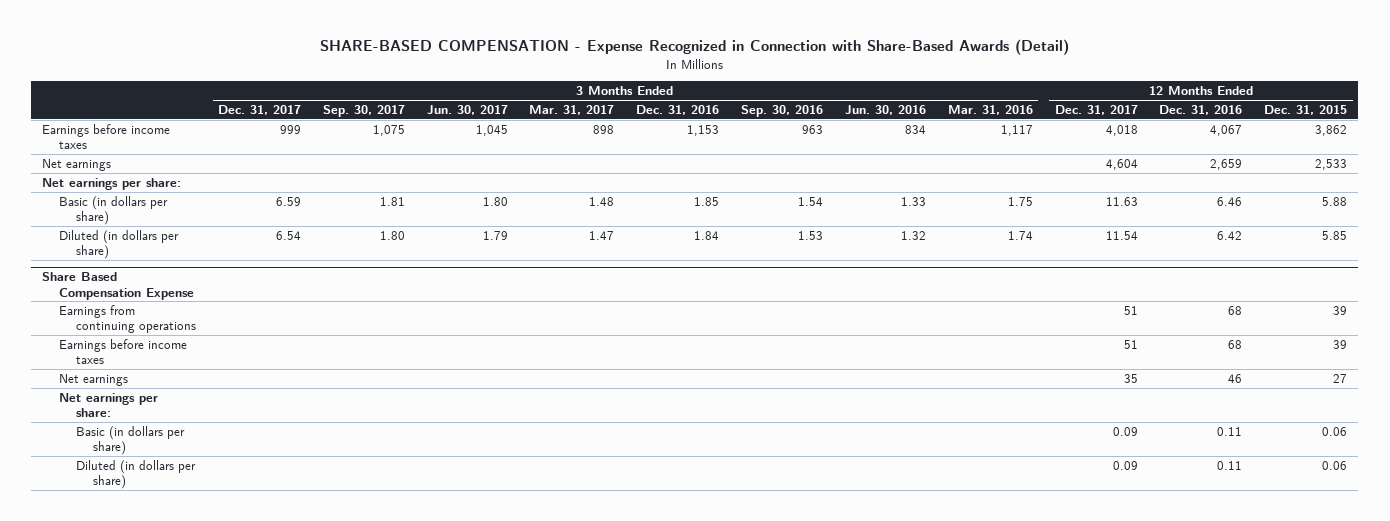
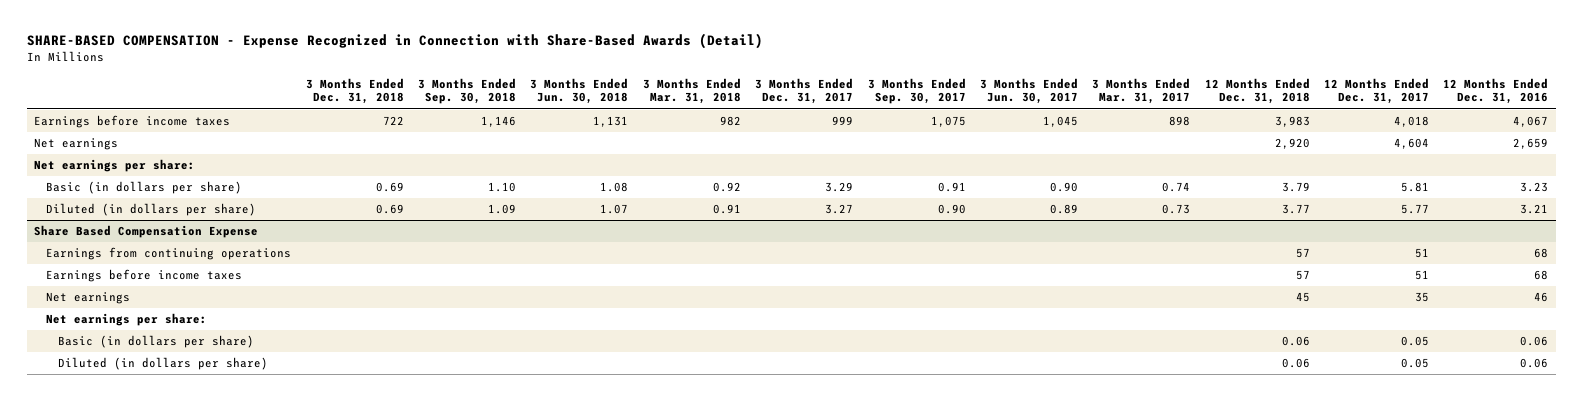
[636,104,720,115] Dec. 31, 2016 -> none
[741,104,824,117] Sep. 30, 2016 -> none
[844,104,926,115] Jun. 30, 2016 -> none
[947,104,1033,115] Mar. 31, 2016 -> none
[1264,104,1348,115] Dec. 31, 2015 -> none
none -> [305,77,404,105] 3 Months Ended Dec. 31, 2018
none -> [418,77,517,105] 3 Months Ended Sep. 30, 2018
none -> [530,77,629,105] 3 Months Ended Jun. 30, 2018
none -> [642,77,741,105] 3 Months Ended Mar. 31, 2018
none -> [1204,77,1310,105] 12 Months Ended Dec. 31, 2018
[275,196,301,206] 6.59 -> [825,182,854,193] 3.29
[379,196,405,206] 1.81 -> [937,182,966,193] 0.91
[482,196,508,206] 1.80 -> [1049,182,1078,193] 0.90
[589,196,615,206] 1.48 -> [1162,182,1191,193] 0.74
[1105,196,1138,206] 11.63 -> [1401,182,1430,193] 5.81
[1217,196,1243,206] 6.46 -> [1520,182,1549,193] 3.23
[275,230,301,240] 6.54 -> [825,204,854,215] 3.27
[379,230,405,240] 1.80 -> [937,204,966,215] 0.90
[482,230,508,240] 1.79 -> [1049,204,1078,215] 0.89
[589,230,615,240] 1.47 -> [1162,204,1191,215] 0.73
[1105,230,1138,240] 11.54 -> [1401,204,1430,215] 5.77
[1217,230,1243,240] 6.42 -> [1520,204,1549,215] 3.21
[1112,426,1138,436] 0.09 -> [1401,336,1430,347] 0.05
[1217,426,1243,436] 0.11 -> [1520,336,1549,347] 0.06
[1112,460,1138,470] 0.09 -> [1401,358,1430,369] 0.05
[1217,460,1243,470] 0.11 -> [1520,358,1549,369] 0.06

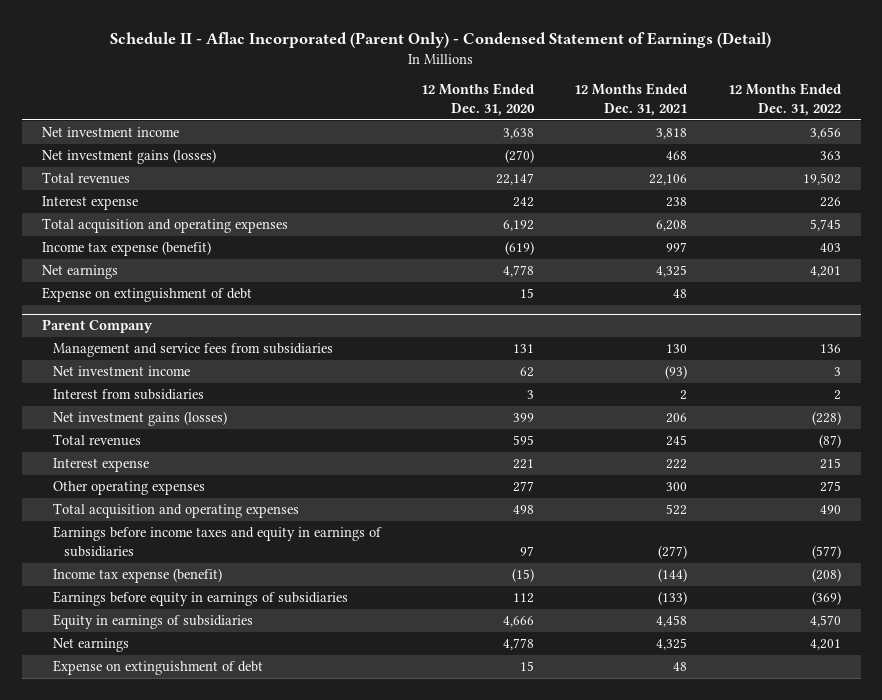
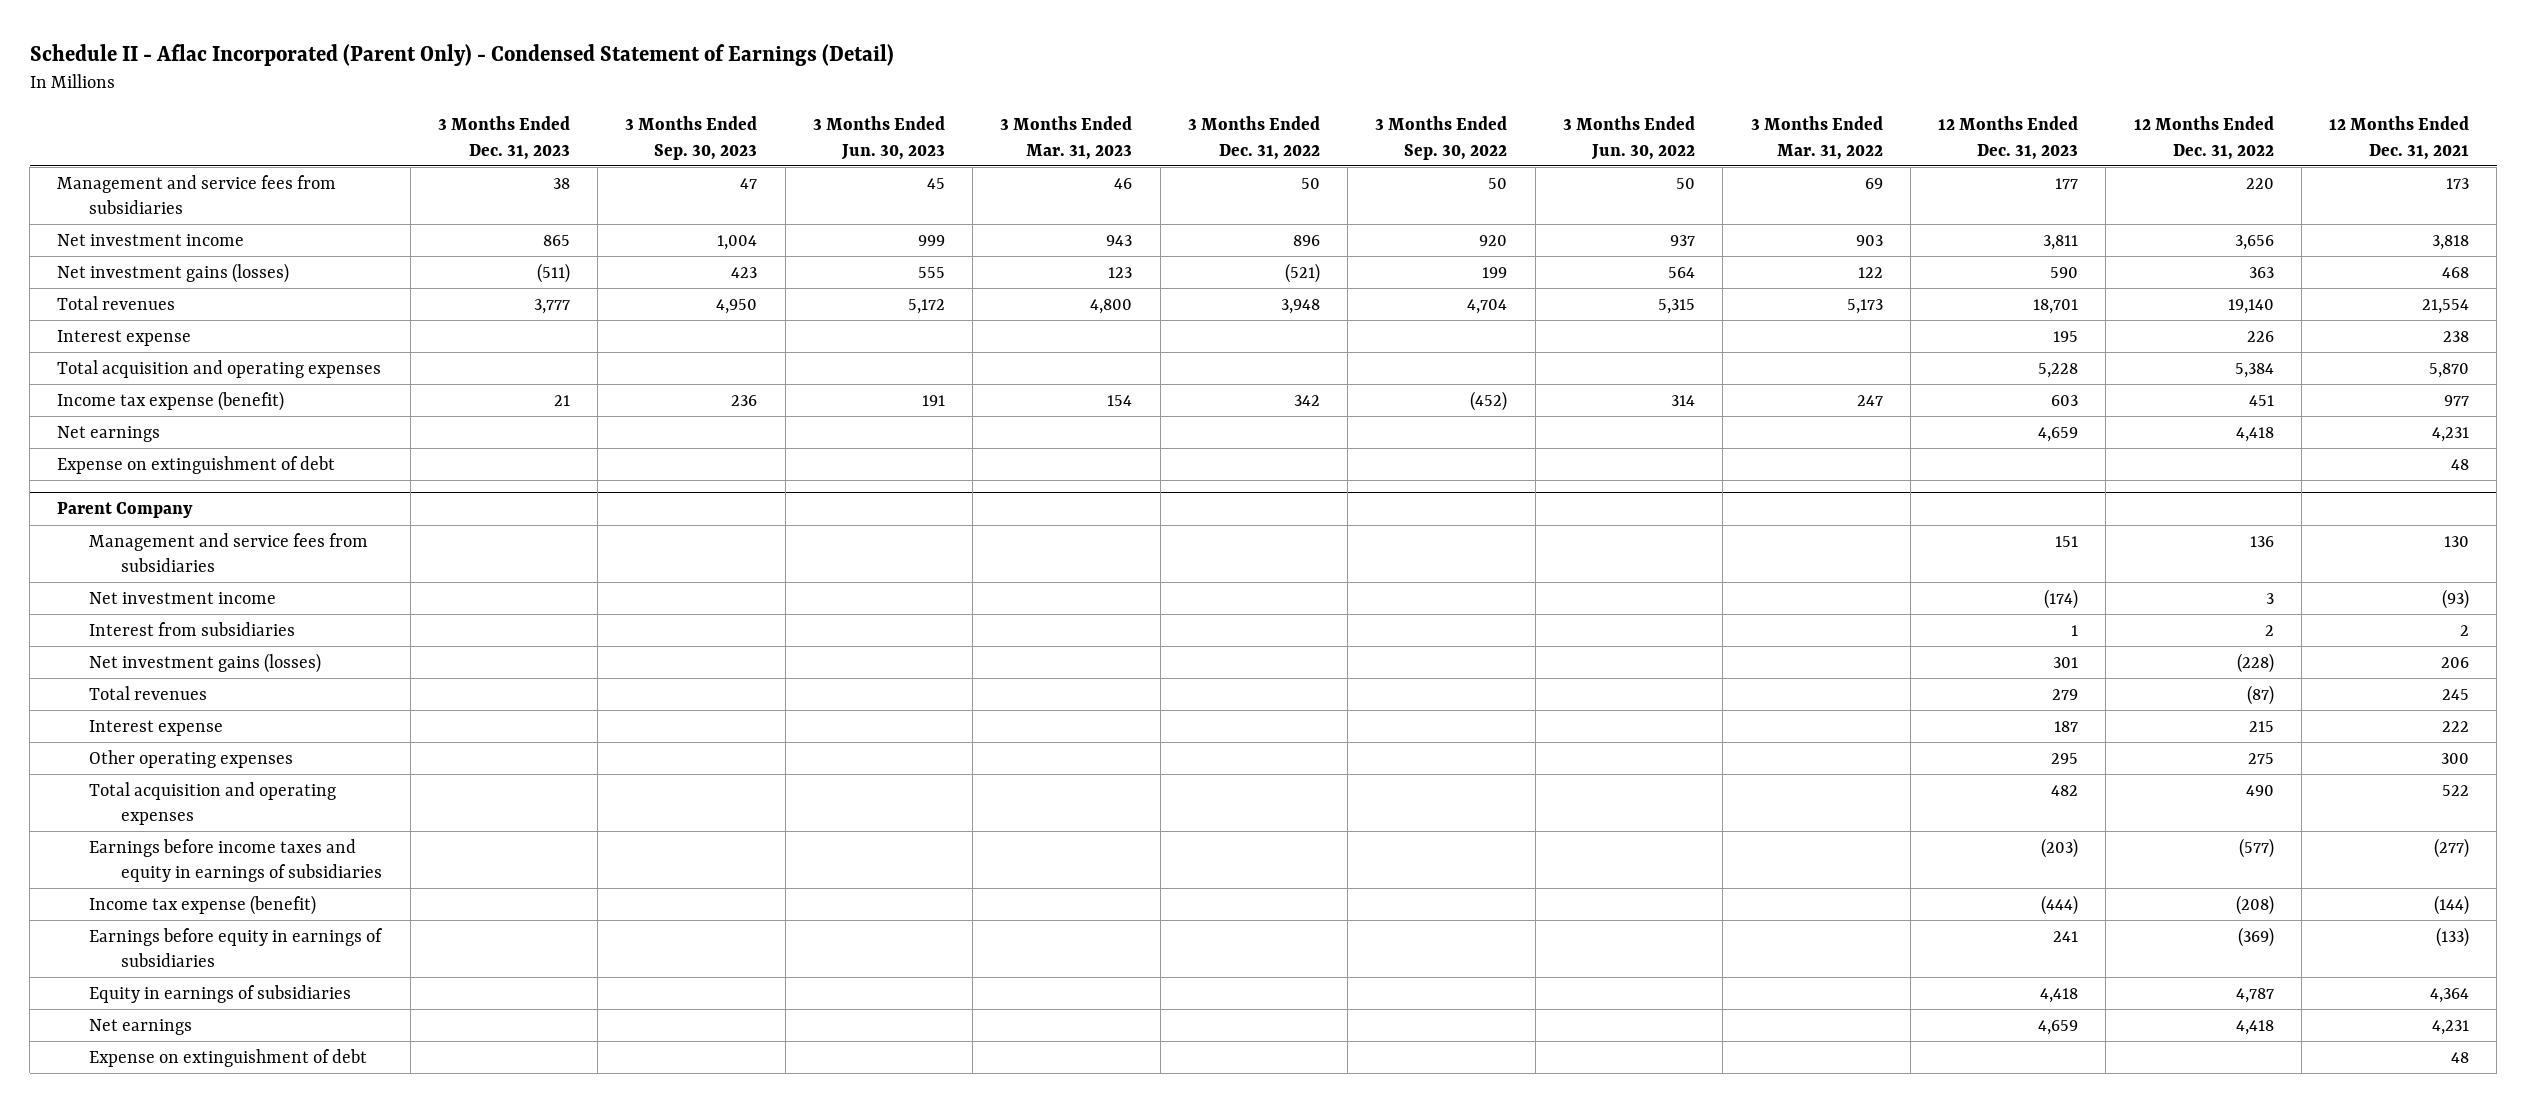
[421,83,536,116] 12 Months Ended Dec. 31, 2020 -> none
none -> [437,116,570,160] 3 Months Ended Dec. 31, 2023
none -> [625,116,758,160] 3 Months Ended Sep. 30, 2023
none -> [812,116,945,160] 3 Months Ended Jun. 30, 2023
none -> [1000,116,1133,160] 3 Months Ended Mar. 31, 2023
none -> [1187,116,1320,160] 3 Months Ended Dec. 31, 2022
none -> [1375,116,1508,160] 3 Months Ended Sep. 30, 2022
none -> [1563,116,1696,160] 3 Months Ended Jun. 30, 2022
none -> [1750,116,1883,160] 3 Months Ended Mar. 31, 2022
none -> [1938,116,2079,160] 12 Months Ended Dec. 31, 2023
none -> [57,174,337,214] Management and service fees from subsidiaries
[649,174,688,186] 22,106 -> [2422,298,2470,314] 21,554
[802,173,841,186] 19,502 -> [2227,298,2274,314] 19,140
[656,220,688,232] 6,208 -> [2429,362,2470,378] 5,870
[809,219,841,232] 5,745 -> [2234,362,2274,378] 5,384
[666,242,688,253] 997 -> [2444,394,2470,406] 977
[819,243,841,253] 403 -> [2248,394,2274,406] 451
[656,265,688,278] 4,325 -> [2432,426,2470,442] 4,231
[809,266,841,278] 4,201 -> [2235,426,2274,442] 4,418
[656,615,688,628] 4,458 -> [2430,987,2470,1003] 4,364
[809,615,841,628] 4,570 -> [2235,987,2274,1003] 4,787
[656,638,688,651] 4,325 -> [2432,1019,2470,1035] 4,231
[809,639,841,651] 4,201 -> [2235,1019,2274,1035] 4,418

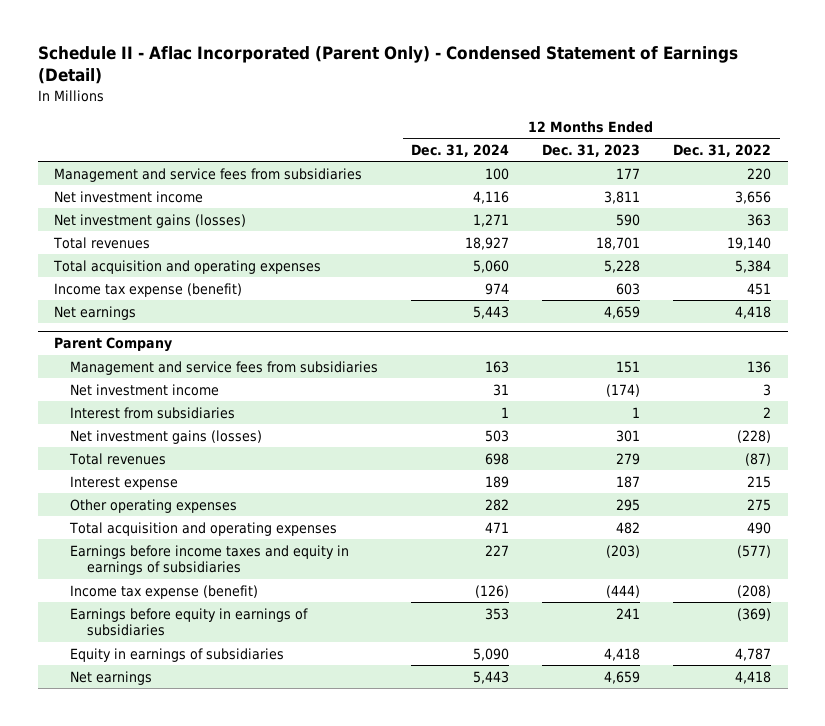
[437,116,570,160] 3 Months Ended Dec. 31, 2023 -> none
[625,116,758,160] 3 Months Ended Sep. 30, 2023 -> none
[812,116,945,160] 3 Months Ended Jun. 30, 2023 -> none
[1000,116,1133,160] 3 Months Ended Mar. 31, 2023 -> none
[1187,116,1320,160] 3 Months Ended Dec. 31, 2022 -> none
[1375,116,1508,160] 3 Months Ended Sep. 30, 2022 -> none
[1563,116,1696,160] 3 Months Ended Jun. 30, 2022 -> none
[1750,116,1883,160] 3 Months Ended Mar. 31, 2022 -> none
[2329,116,2470,160] 12 Months Ended Dec. 31, 2021 -> none
none -> [411,143,510,157] Dec. 31, 2024
[57,329,192,346] Interest expense -> none
[57,455,336,474] Expense on extinguishment of debt -> none
[89,1048,368,1067] Expense on extinguishment of debt -> none

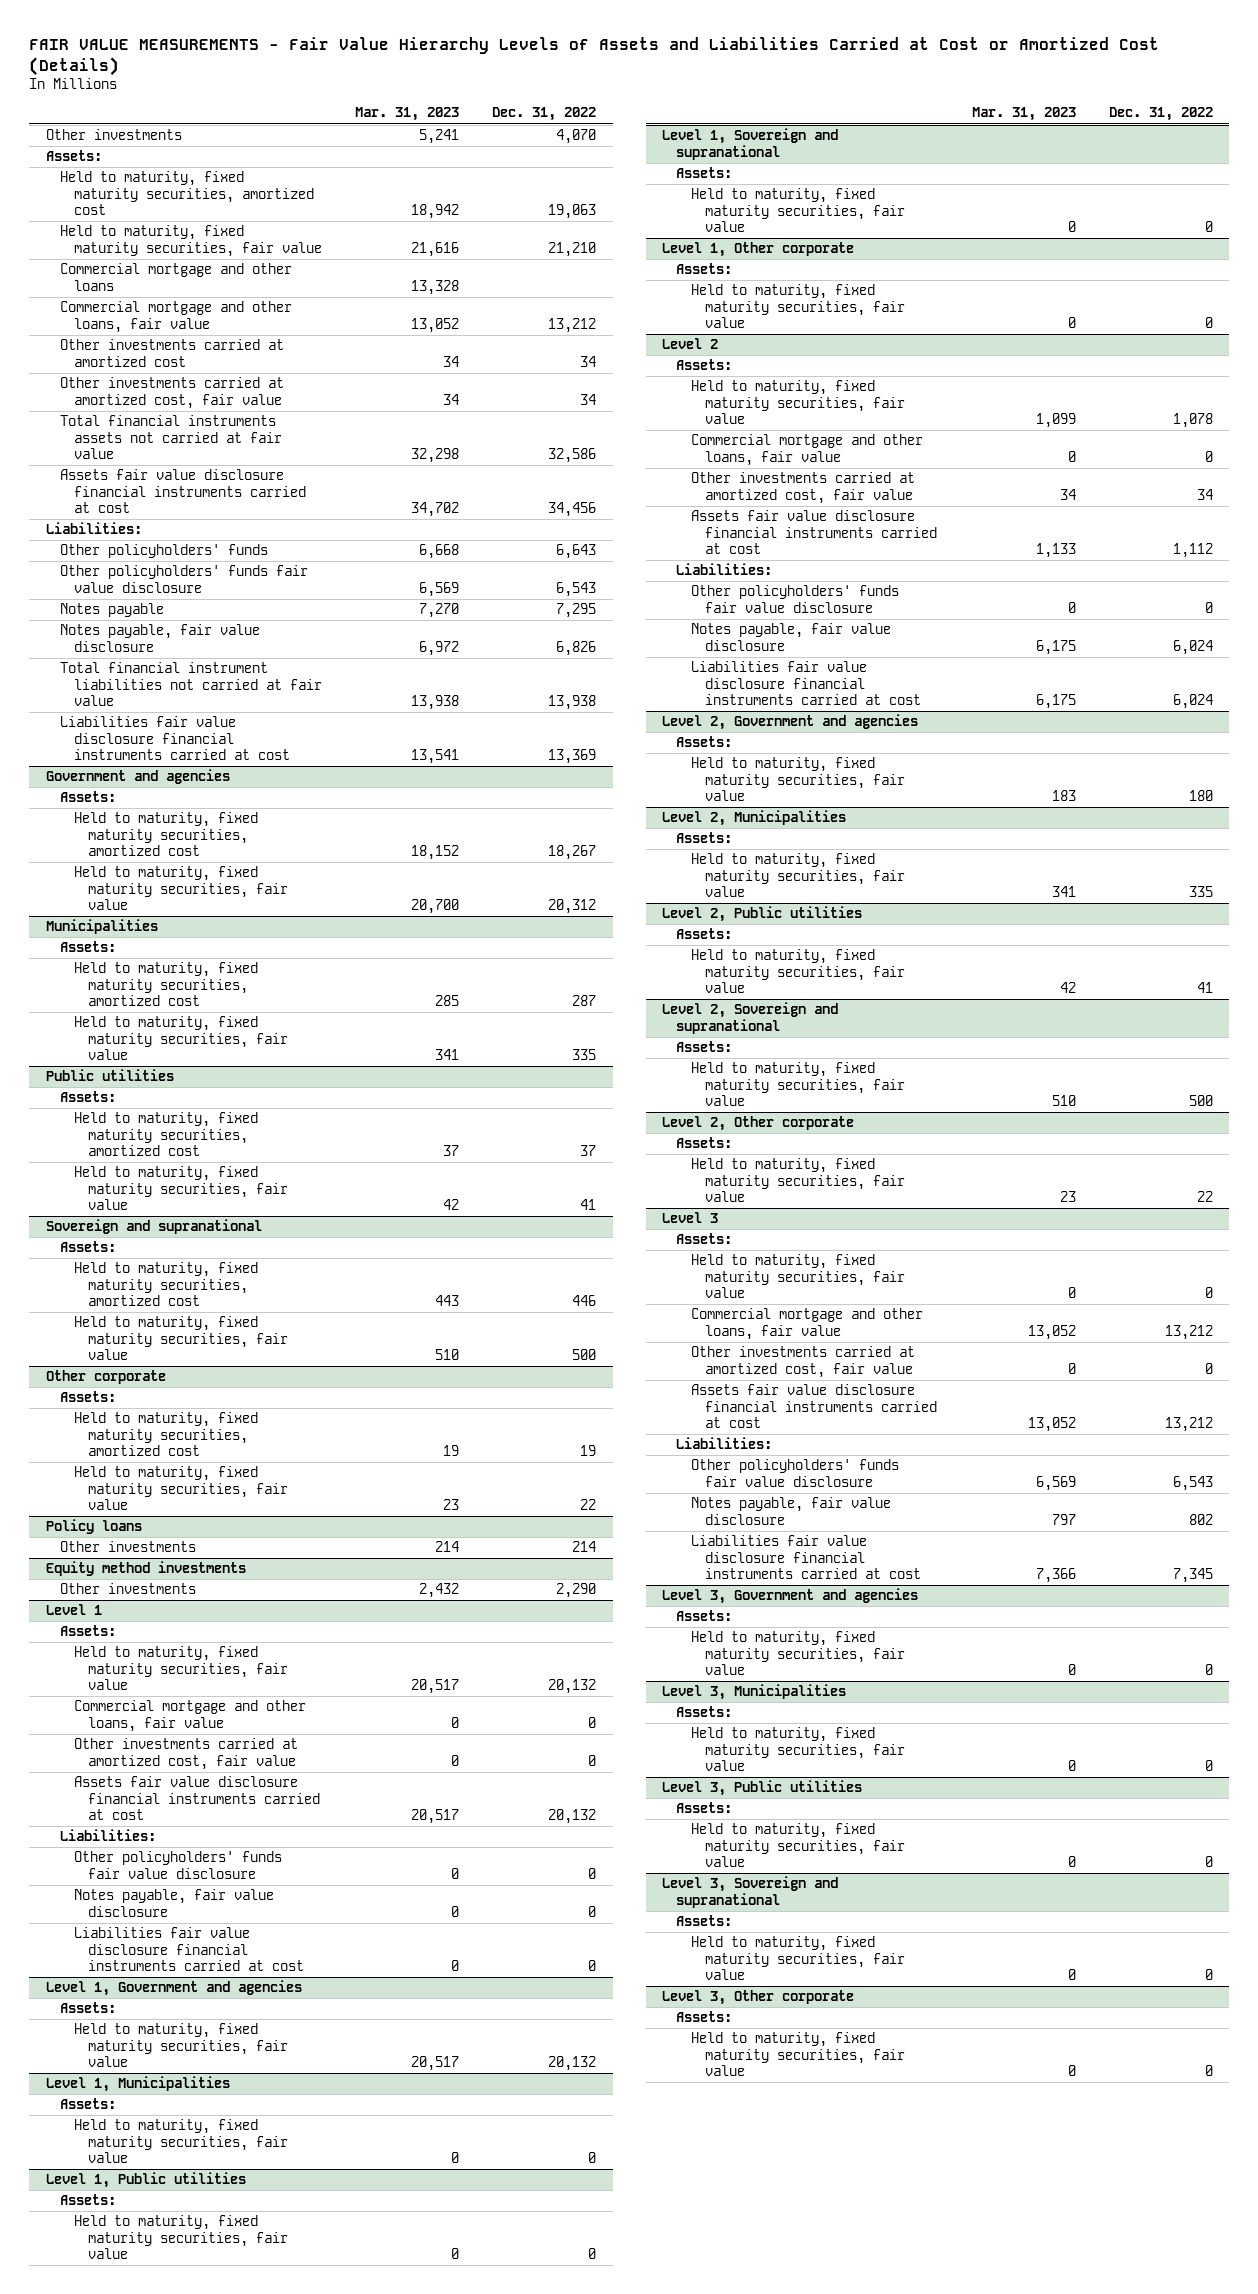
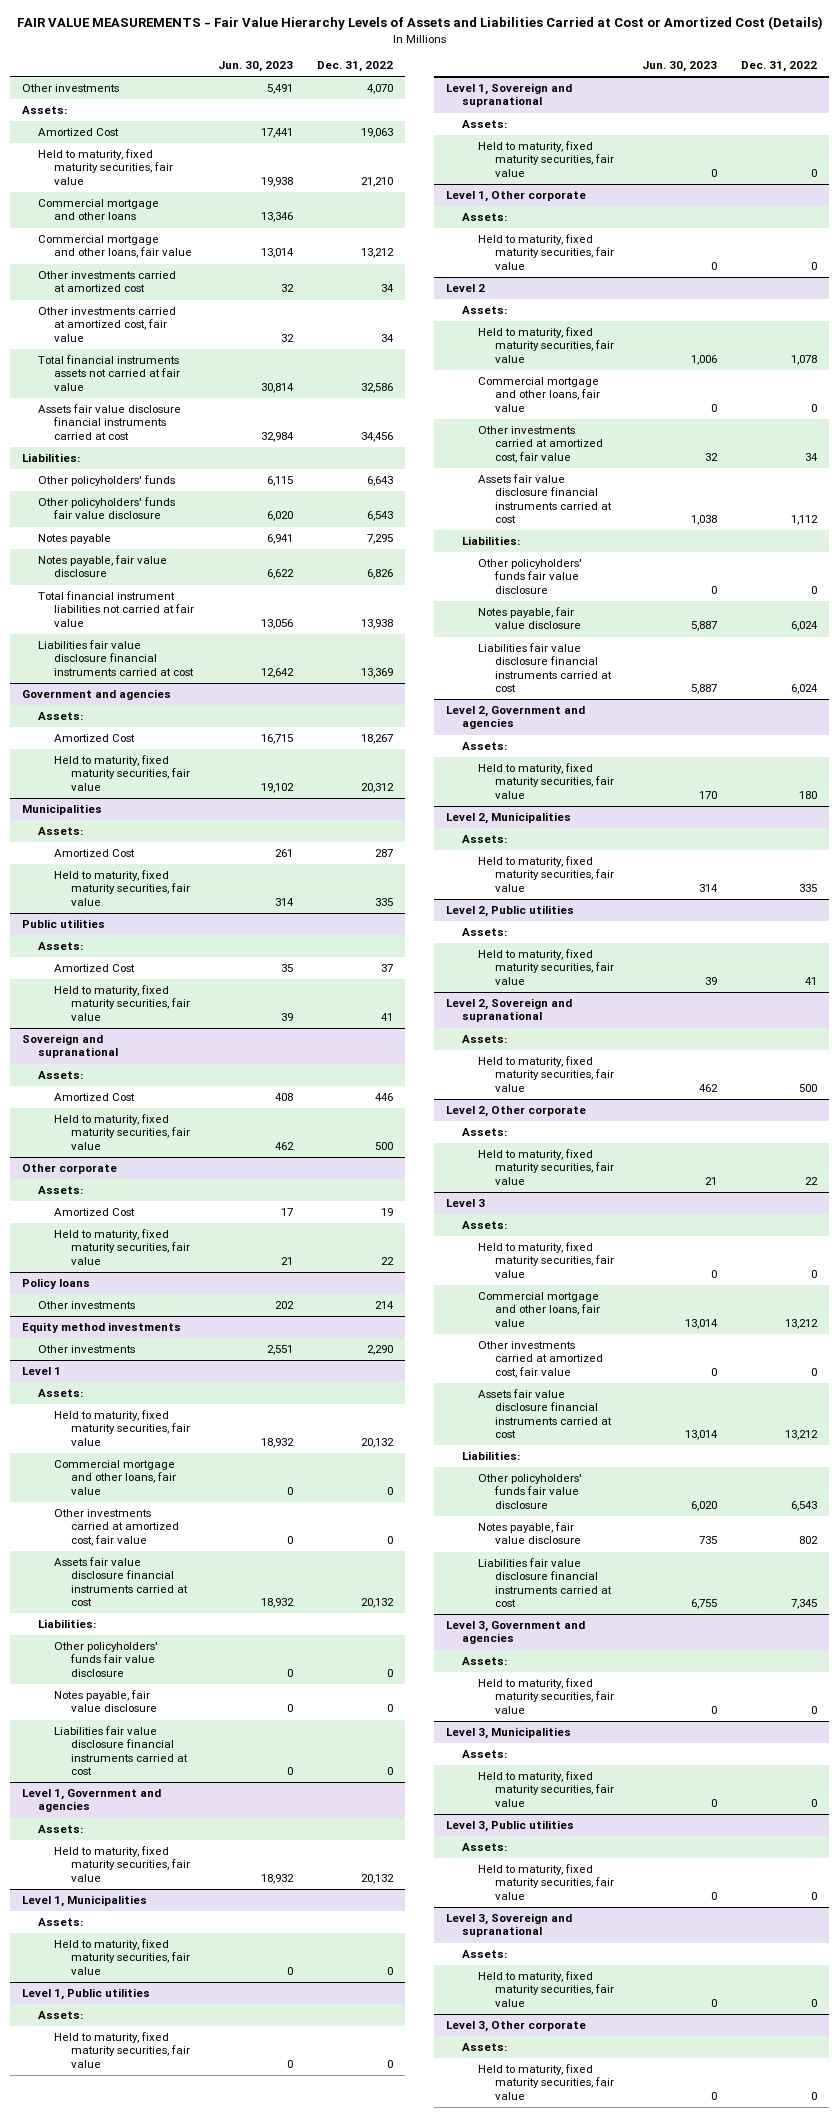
[355,107,460,122] Mar. 31, 2023 -> none
none -> [218,61,294,73] Jun. 30, 2023
[59,171,315,215] Held to maturity, fixed maturity securities, amortized cost -> [38,128,120,137] Amortized Cost
[74,812,259,856] Held to maturity, fixed maturity securities, amortized cost -> [54,734,136,743] Amortized Cost
[74,962,259,1006] Held to maturity, fixed maturity securities, amortized cost -> [54,849,136,858] Amortized Cost
[74,1112,259,1156] Held to maturity, fixed maturity securities, amortized cost -> [54,964,136,973] Amortized Cost
[74,1262,259,1306] Held to maturity, fixed maturity securities, amortized cost -> [54,1093,136,1102] Amortized Cost
[74,1412,259,1456] Held to maturity, fixed maturity securities, amortized cost -> [54,1208,136,1217] Amortized Cost

